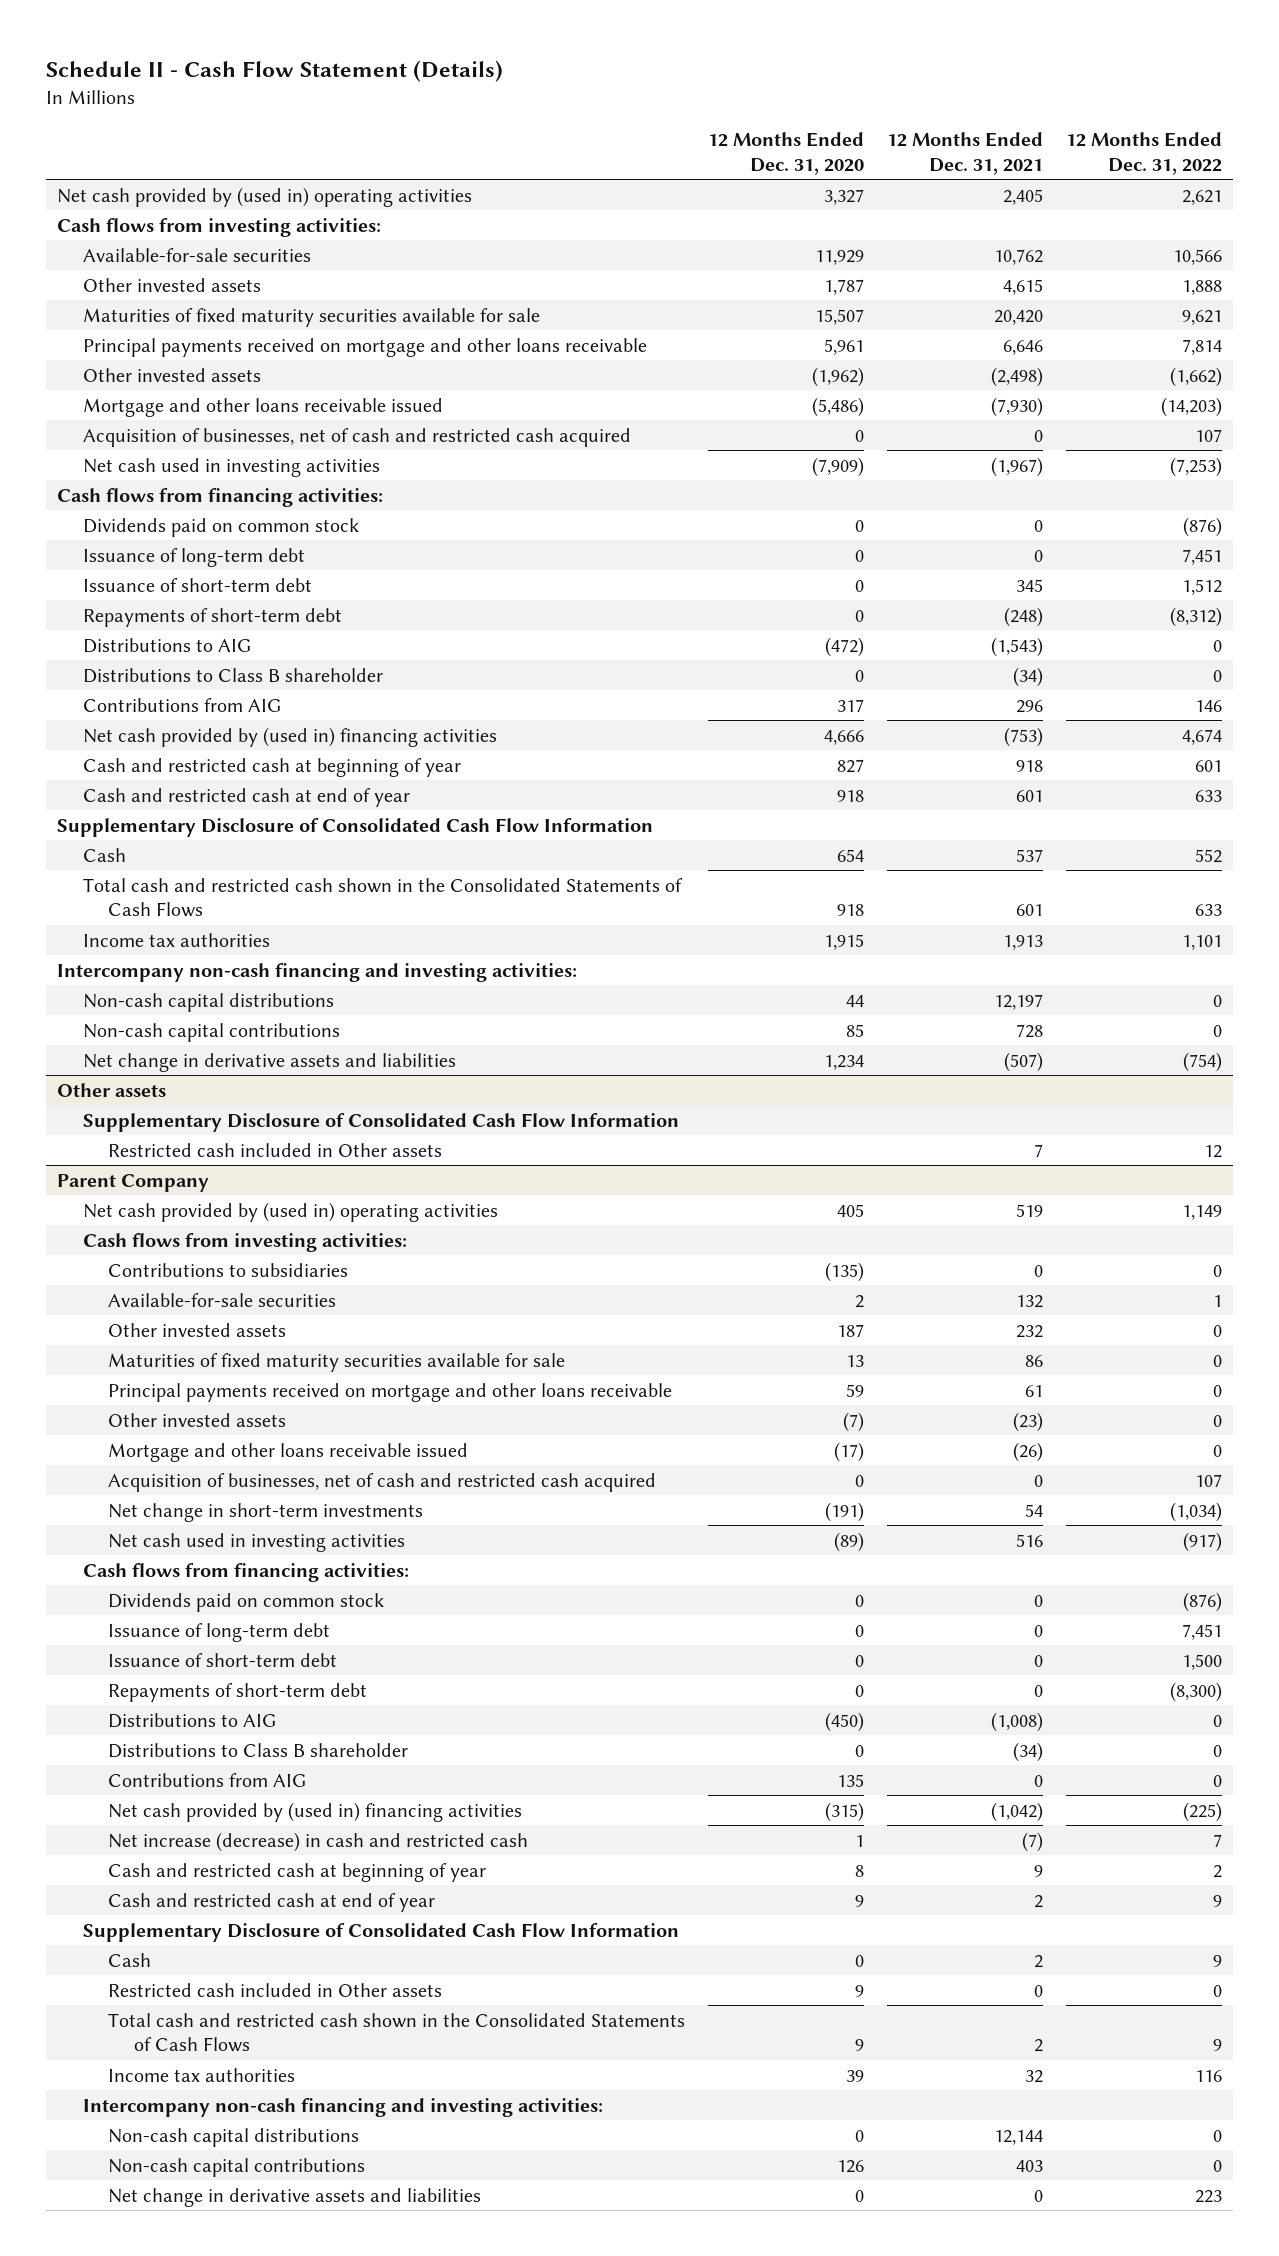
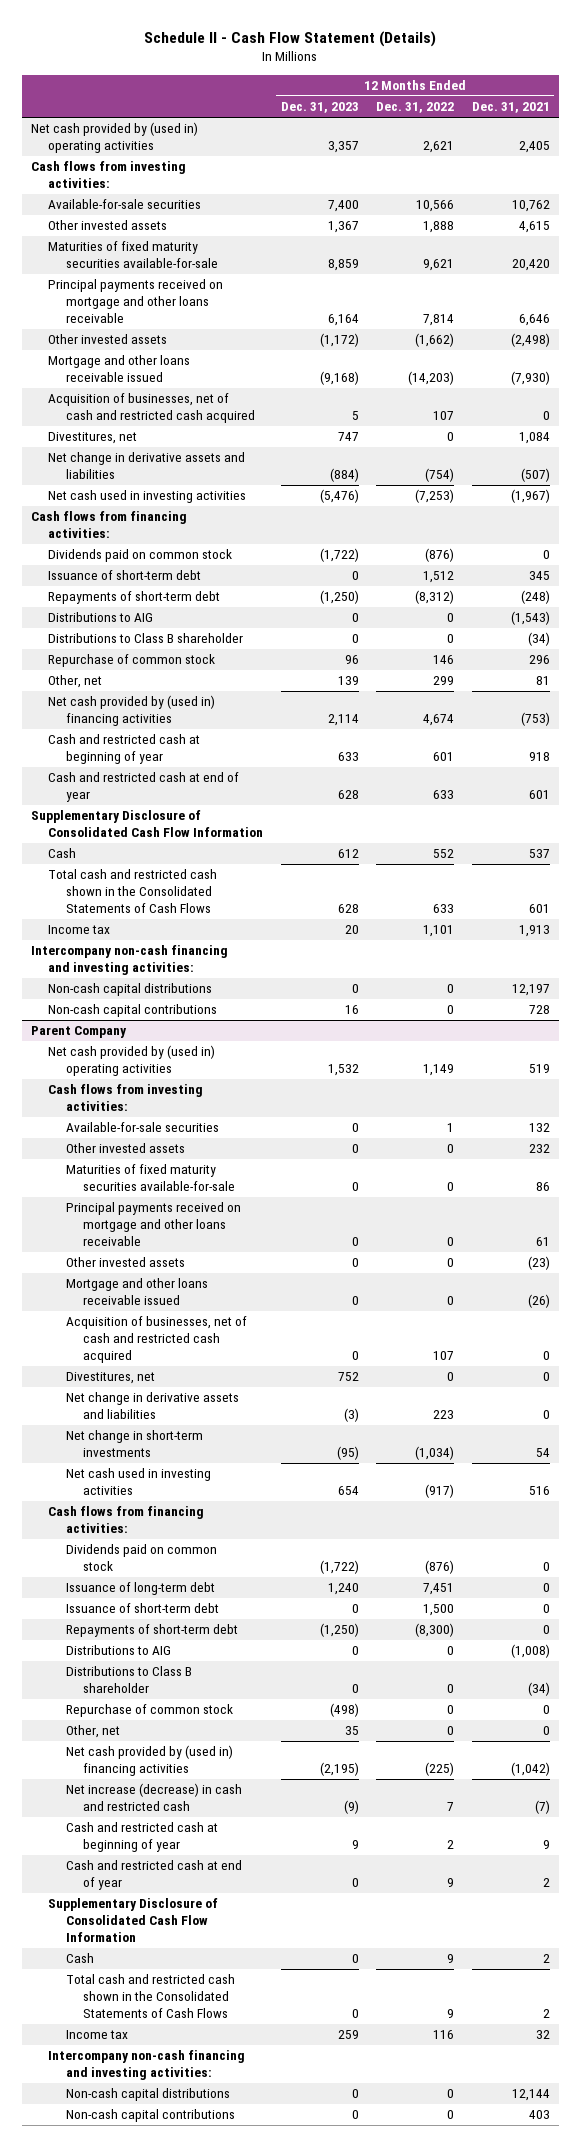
[708,132,865,175] 12 Months Ended Dec. 31, 2020 -> none
none -> [280,102,359,114] Dec. 31, 2023
[82,307,540,327] Maturities of fixed maturity securities available for sale -> [48,241,218,269] Maturities of fixed maturity securities available-for-sale
none -> [48,432,138,445] Divestitures, net
[82,1052,456,1072] Net change in derivative assets and liabilities -> [48,452,246,480] Net change in derivative assets and liabilities
[82,547,305,567] Issuance of long-term debt -> none
[82,697,281,712] Contributions from AIG -> [48,654,216,668] Repurchase of common stock
none -> [48,675,103,689] Other, net
[82,932,270,947] Income tax authorities -> [48,925,111,935] Income tax
[57,1082,167,1097] Other assets -> none
[82,1112,679,1132] Supplementary Disclosure of Consolidated Cash Flow Information -> none
[108,1142,443,1157] Restricted cash included in Other assets -> none
[108,1262,349,1277] Contributions to subsidiaries -> none
[108,1352,566,1372] Maturities of fixed maturity securities available for sale -> [65,1164,236,1192] Maturities of fixed maturity securities available-for-sale
none -> [65,1372,155,1385] Divestitures, net
[108,2187,482,2207] Net change in derivative assets and liabilities -> [65,1392,239,1420] Net change in derivative assets and liabilities
[108,1772,307,1787] Contributions from AIG -> [65,1704,233,1718] Repurchase of common stock
none -> [65,1725,120,1739] Other, net
[108,1982,443,1997] Restricted cash included in Other assets -> none
[108,2067,296,2082] Income tax authorities -> [65,2030,128,2040] Income tax

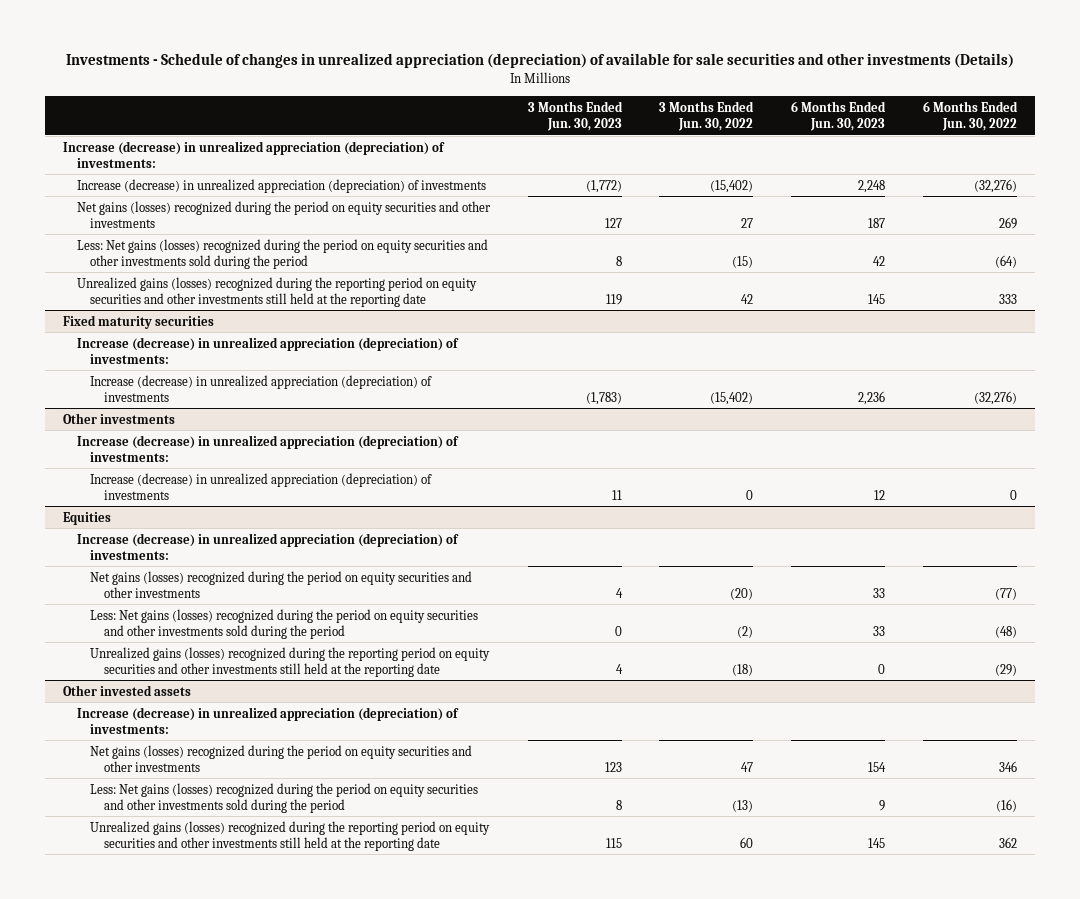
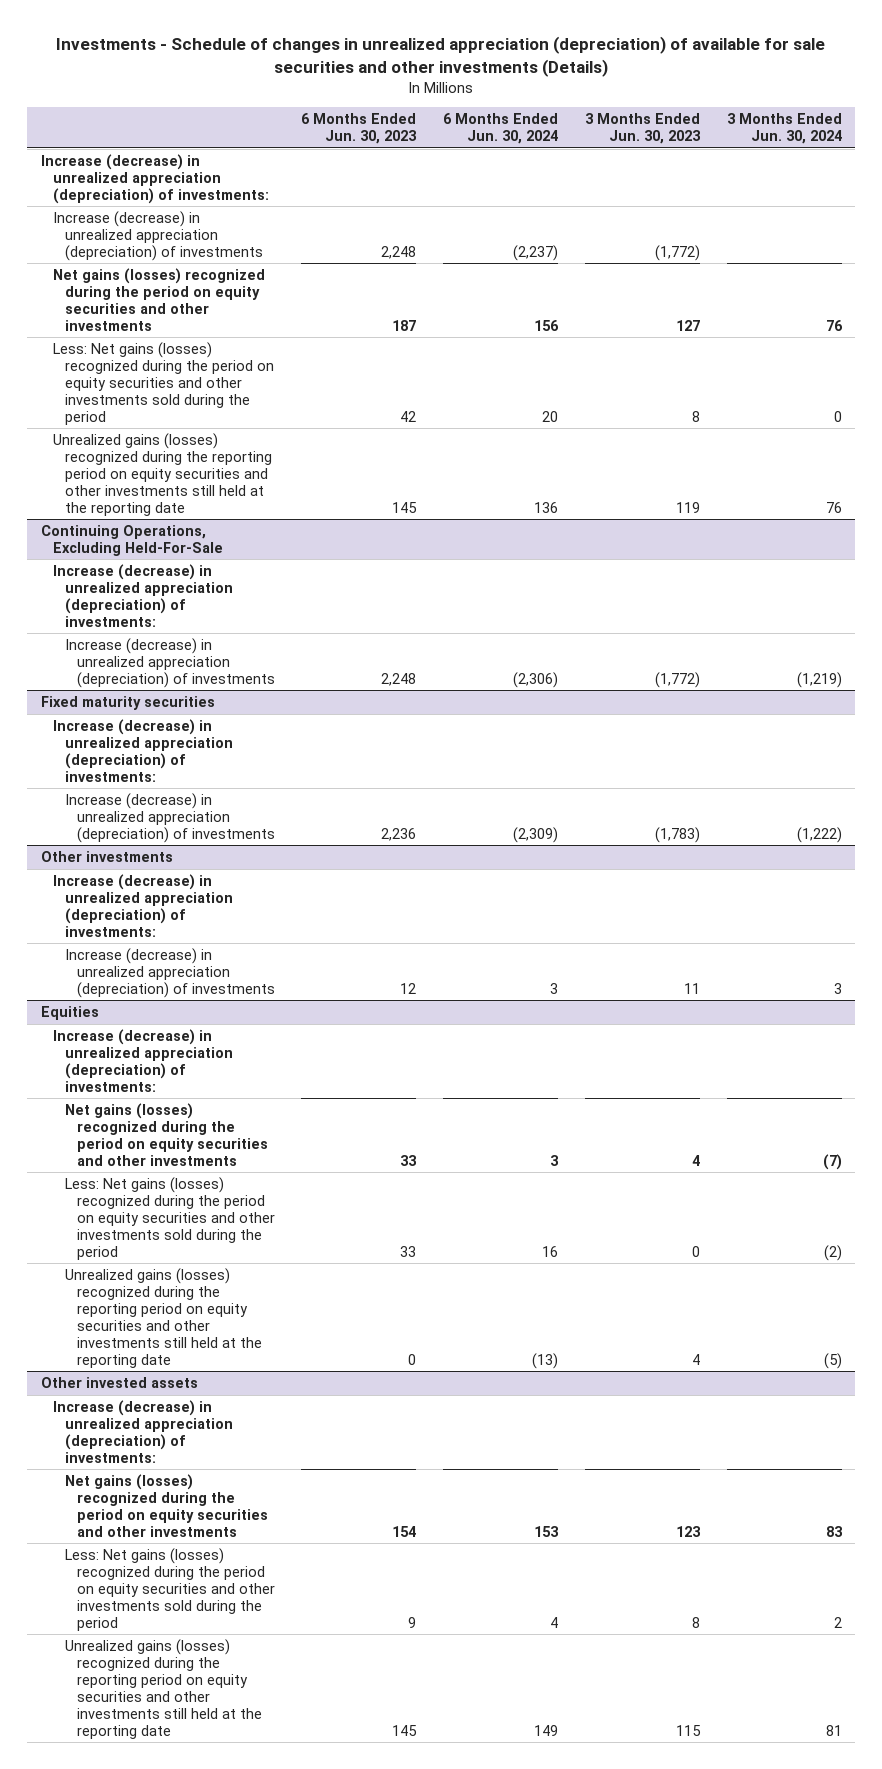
[659,100,755,131] 3 Months Ended Jun. 30, 2022 -> none
[922,100,1018,131] 6 Months Ended Jun. 30, 2022 -> none
none -> [443,113,559,145] 6 Months Ended Jun. 30, 2024
none -> [726,113,842,145] 3 Months Ended Jun. 30, 2024
none -> [40,524,223,556] Continuing Operations, Excluding Held-For-Sale
none -> [52,563,233,627] Increase (decrease) in unrealized appreciation (depreciation) of investments:
none -> [64,637,275,688] Increase (decrease) in unrealized appreciation (depreciation) of investments

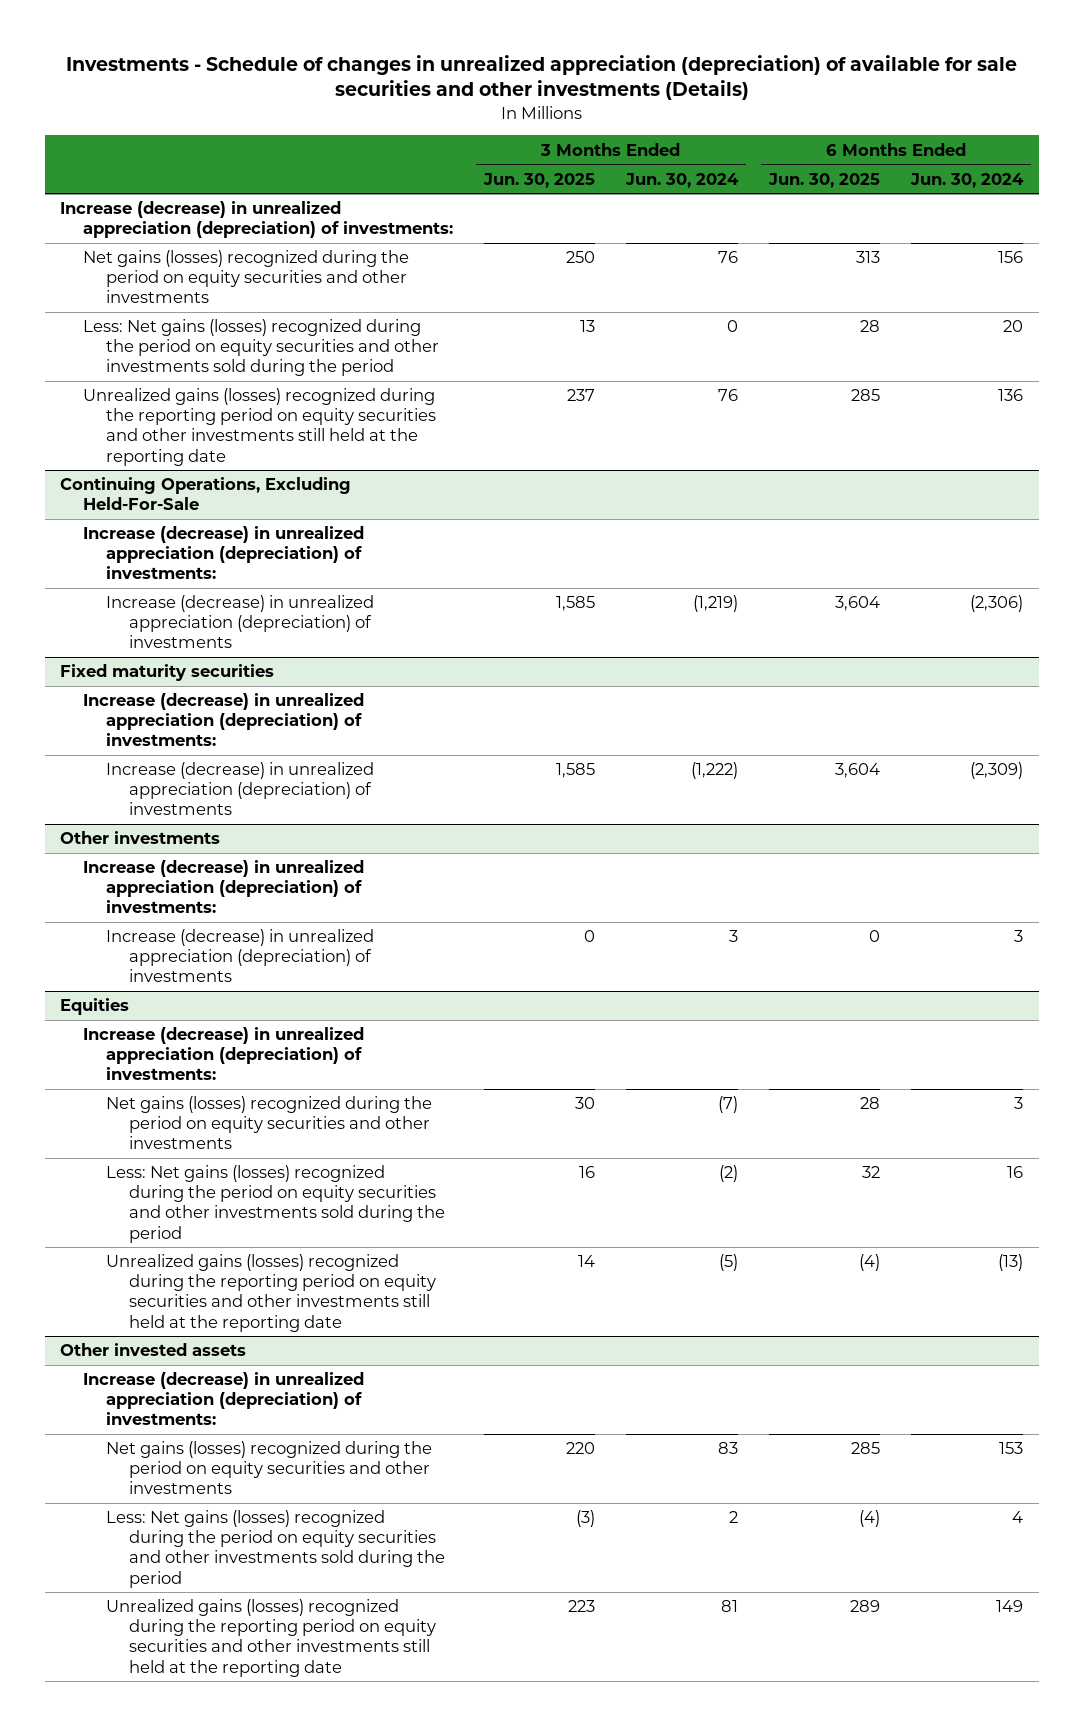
[301,113,418,145] 6 Months Ended Jun. 30, 2023 -> none
[584,113,701,145] 3 Months Ended Jun. 30, 2023 -> none
none -> [483,172,596,188] Jun. 30, 2025
none -> [768,172,881,188] Jun. 30, 2025
[52,210,263,261] Increase (decrease) in unrealized appreciation (depreciation) of investments -> none

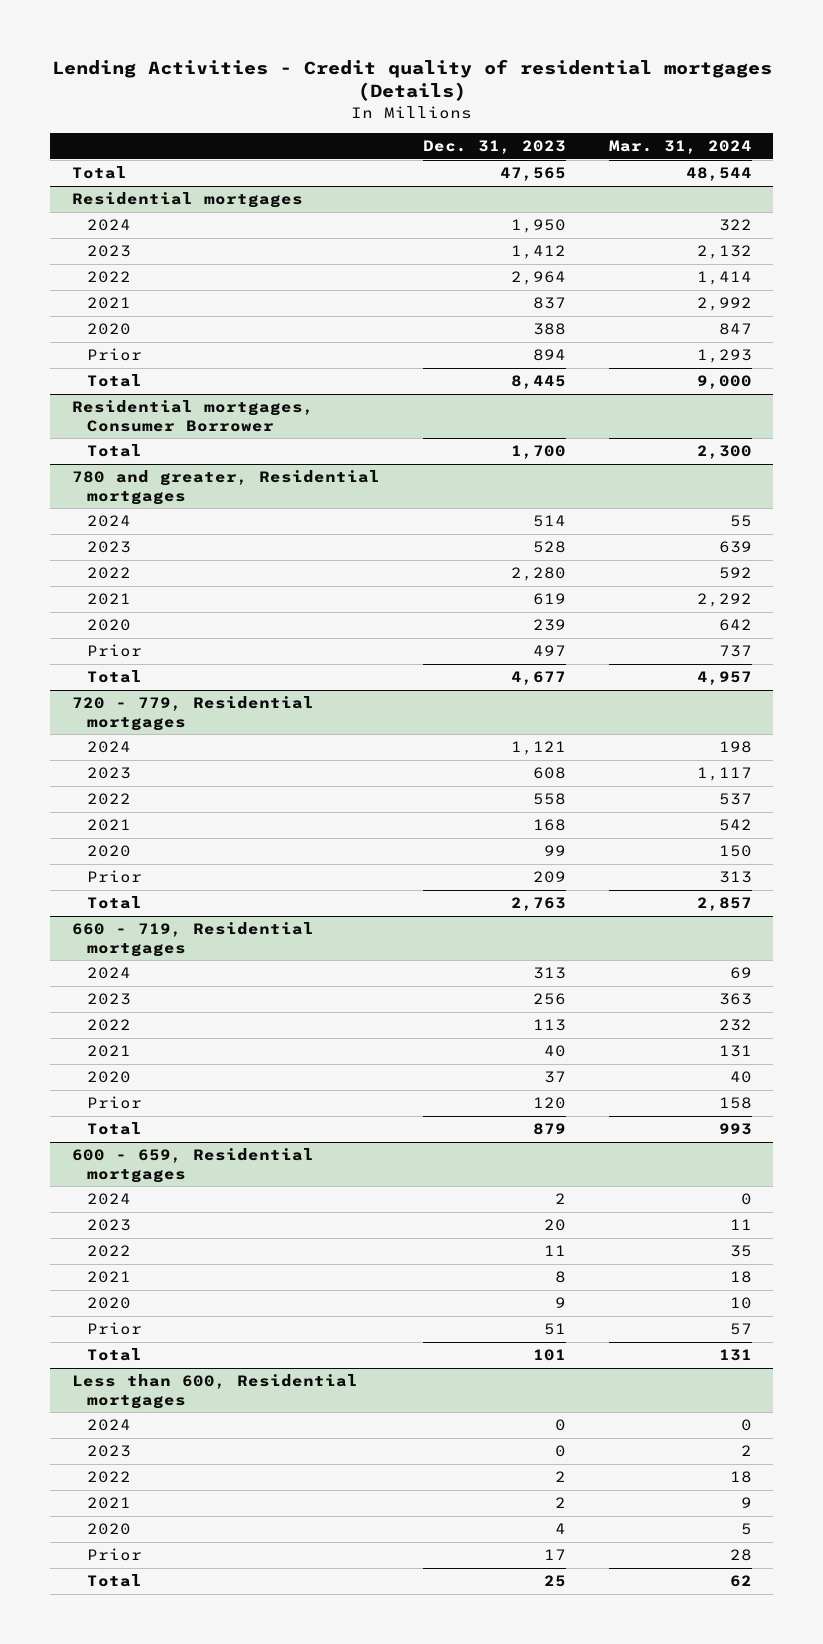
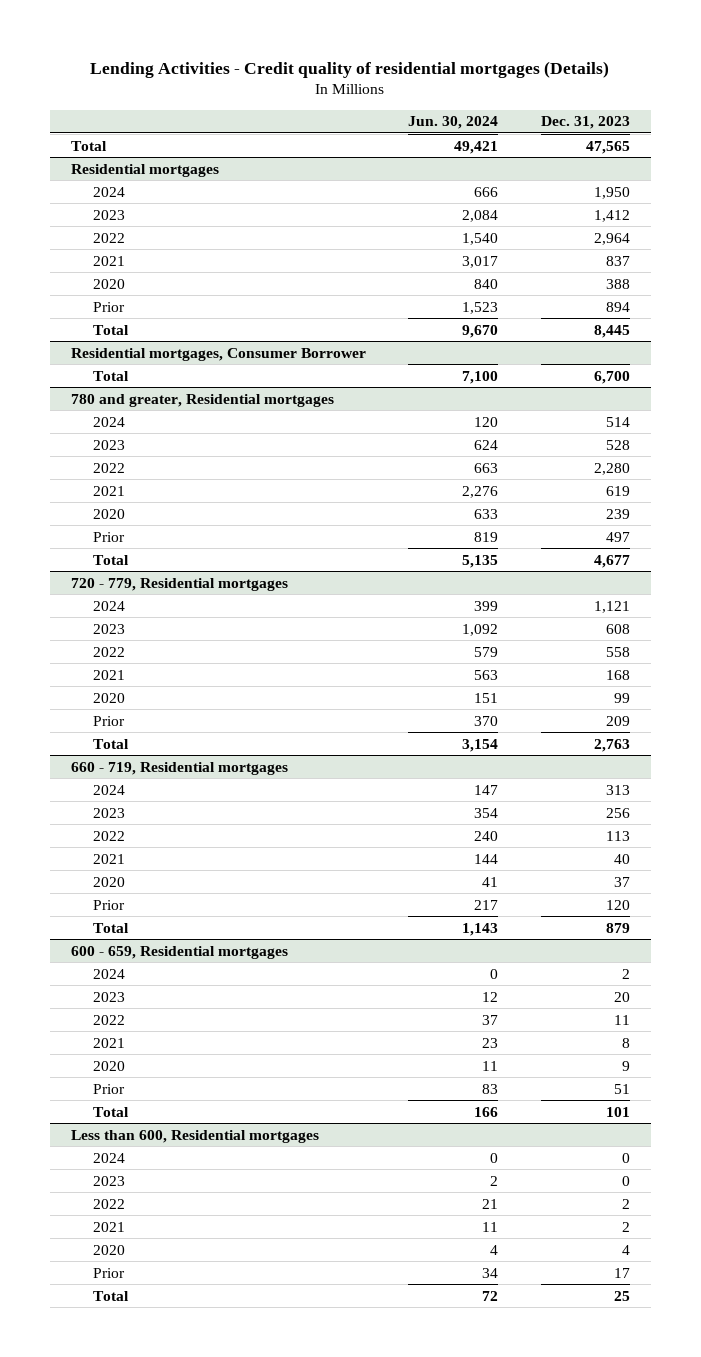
[608,140,752,155] Mar. 31, 2024 -> none
none -> [408,116,499,130] Jun. 30, 2024
[510,445,566,460] 1,700 -> [593,370,630,384] 6,700

